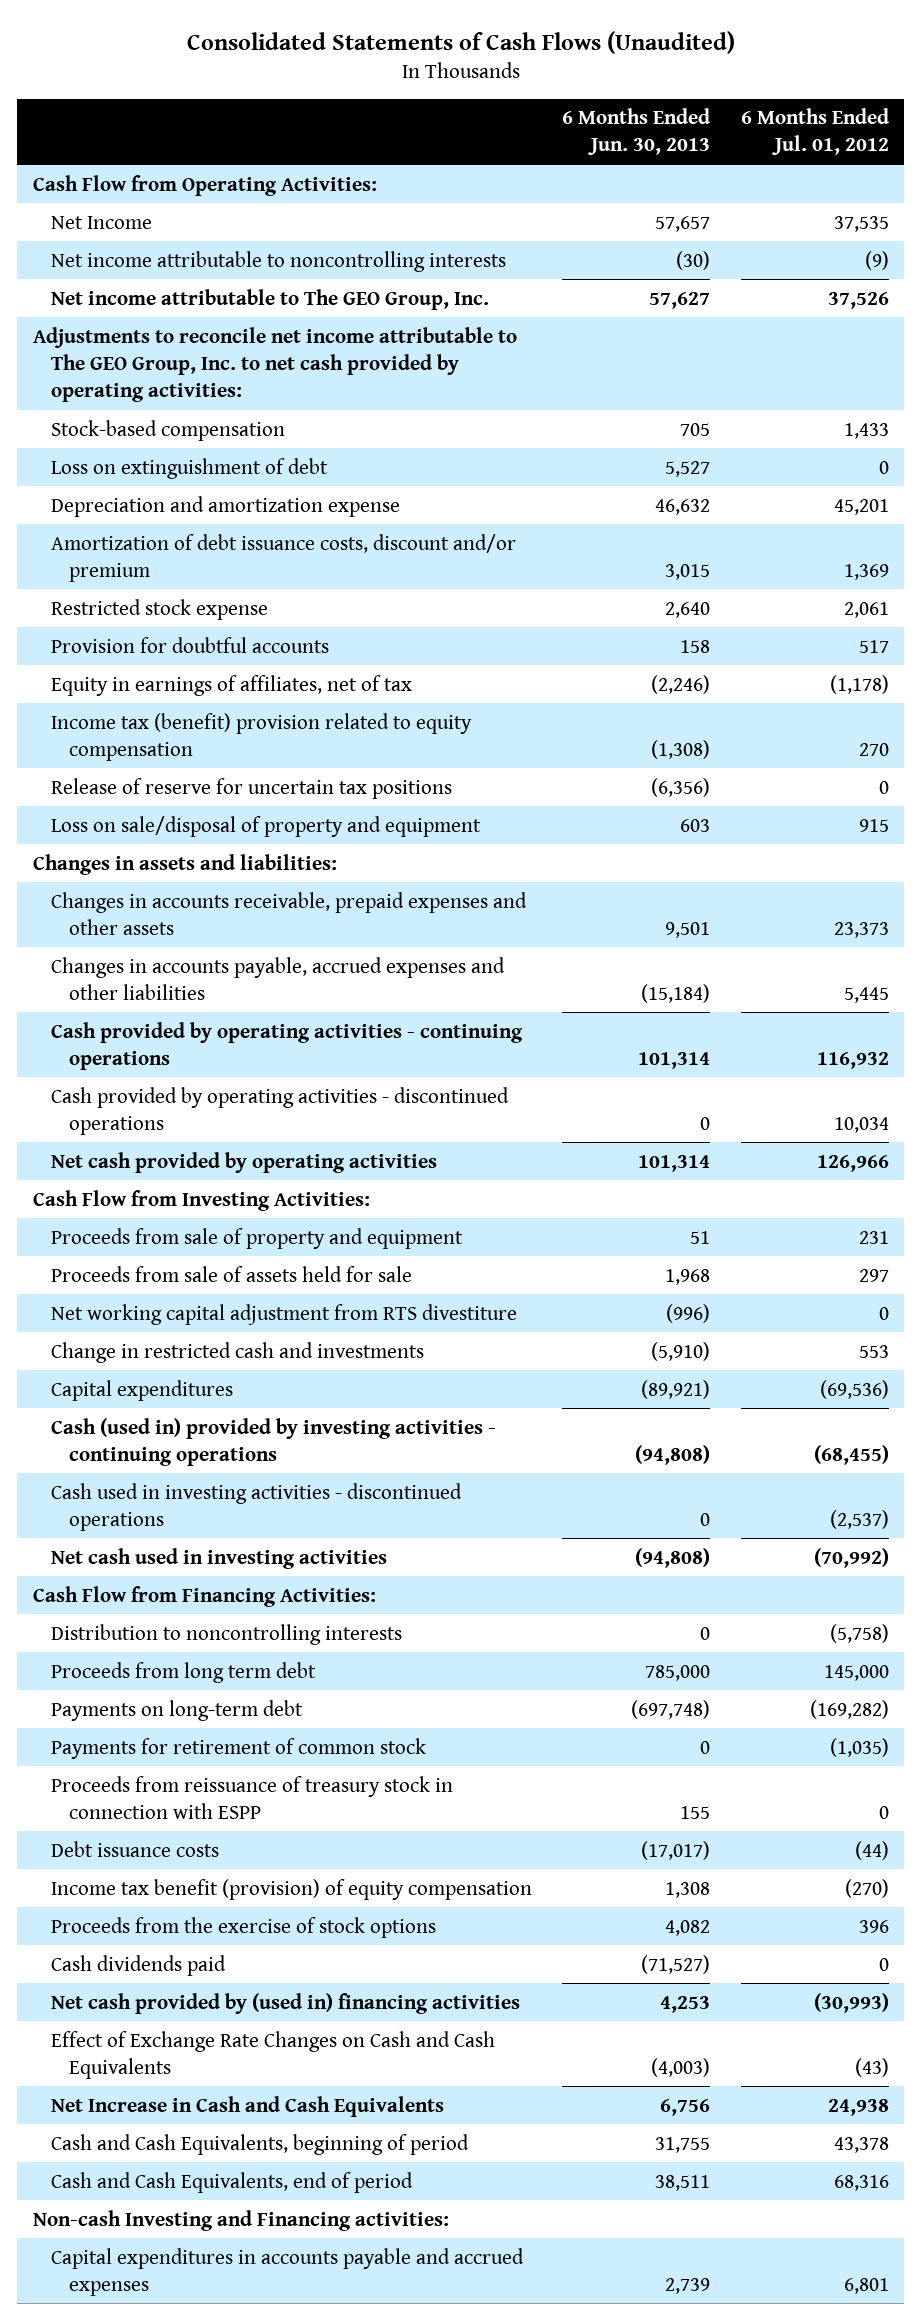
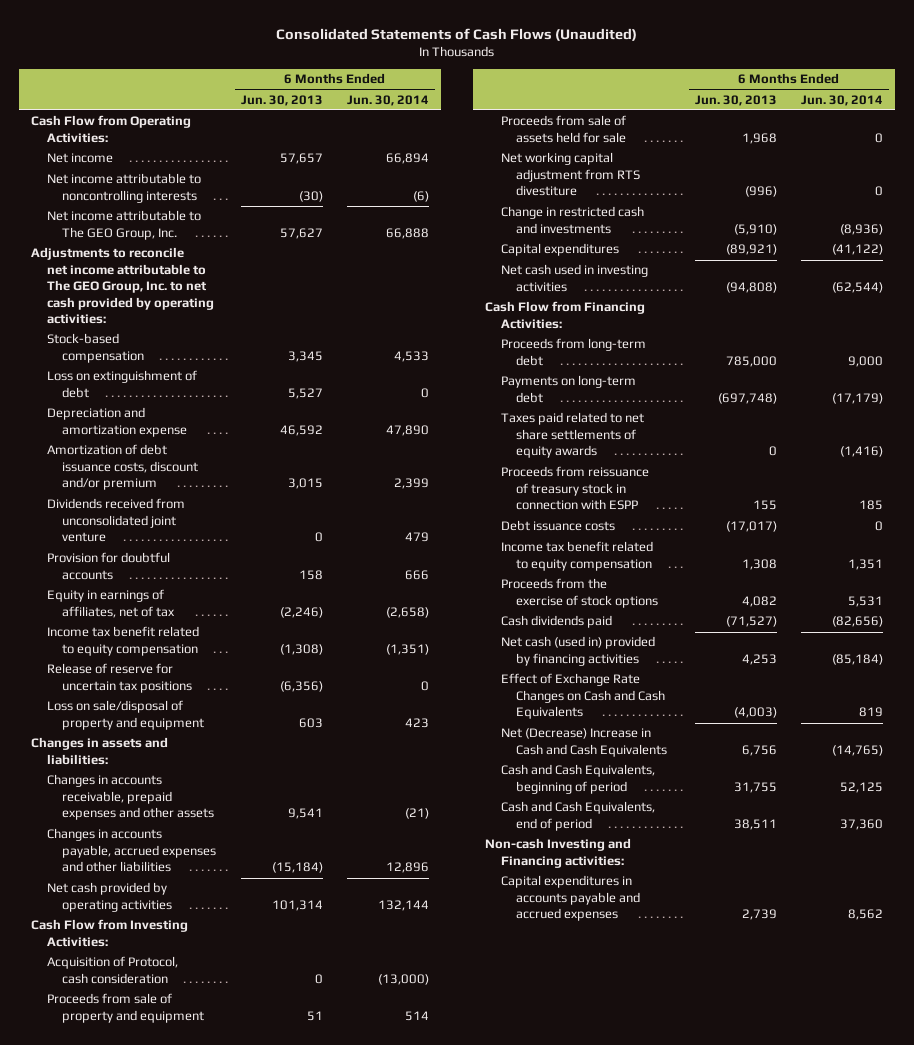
[740,108,889,156] 6 Months Ended Jul. 01, 2012 -> none
none -> [346,94,429,106] Jun. 30, 2014
[50,215,152,229] Net Income -> [46,153,113,164] Net income
[680,422,711,436] 705 -> [287,350,323,362] 3,345
[655,498,711,515] 46,632 -> [279,424,323,436] 46,592
[50,598,268,620] Restricted stock expense -> none
none -> [46,498,185,543] Dividends received from unconsolidated joint venture
[50,712,472,761] Income tax (benefit) provision related to equity compensation -> [46,626,199,656] Income tax benefit related to equity compensation
[665,921,711,938] 9,501 -> [287,808,323,820] 9,541
[50,1021,523,1070] Cash provided by operating activities - continuing operations -> none
[50,1086,509,1135] Cash provided by operating activities - discontinued operations -> none
none -> [46,956,178,984] Acquisition of Protocol, cash consideration
[50,1417,496,1466] Cash (used in) provided by investing activities - continuing operations -> none
[50,1482,462,1531] Cash used in investing activities - discontinued operations -> none
[50,1623,402,1645] Distribution to noncontrolling interests -> none
[50,1661,316,1683] Proceeds from long term debt -> [500,338,646,366] Proceeds from long-term debt
[50,1737,426,1759] Payments for retirement of common stock -> none
none -> [500,412,644,459] Taxes paid related to net share settlements of equity awards
[50,1878,532,1900] Income tax benefit (provision) of equity compensation -> [500,541,653,571] Income tax benefit related to equity compensation
[50,1992,520,2014] Net cash provided by (used in) financing activities -> [500,636,655,666] Net cash (used in) provided by financing activities
[50,2095,444,2117] Net Increase in Cash and Cash Equivalents -> [500,728,668,757] Net (Decrease) Increase in Cash and Cash Equivalents

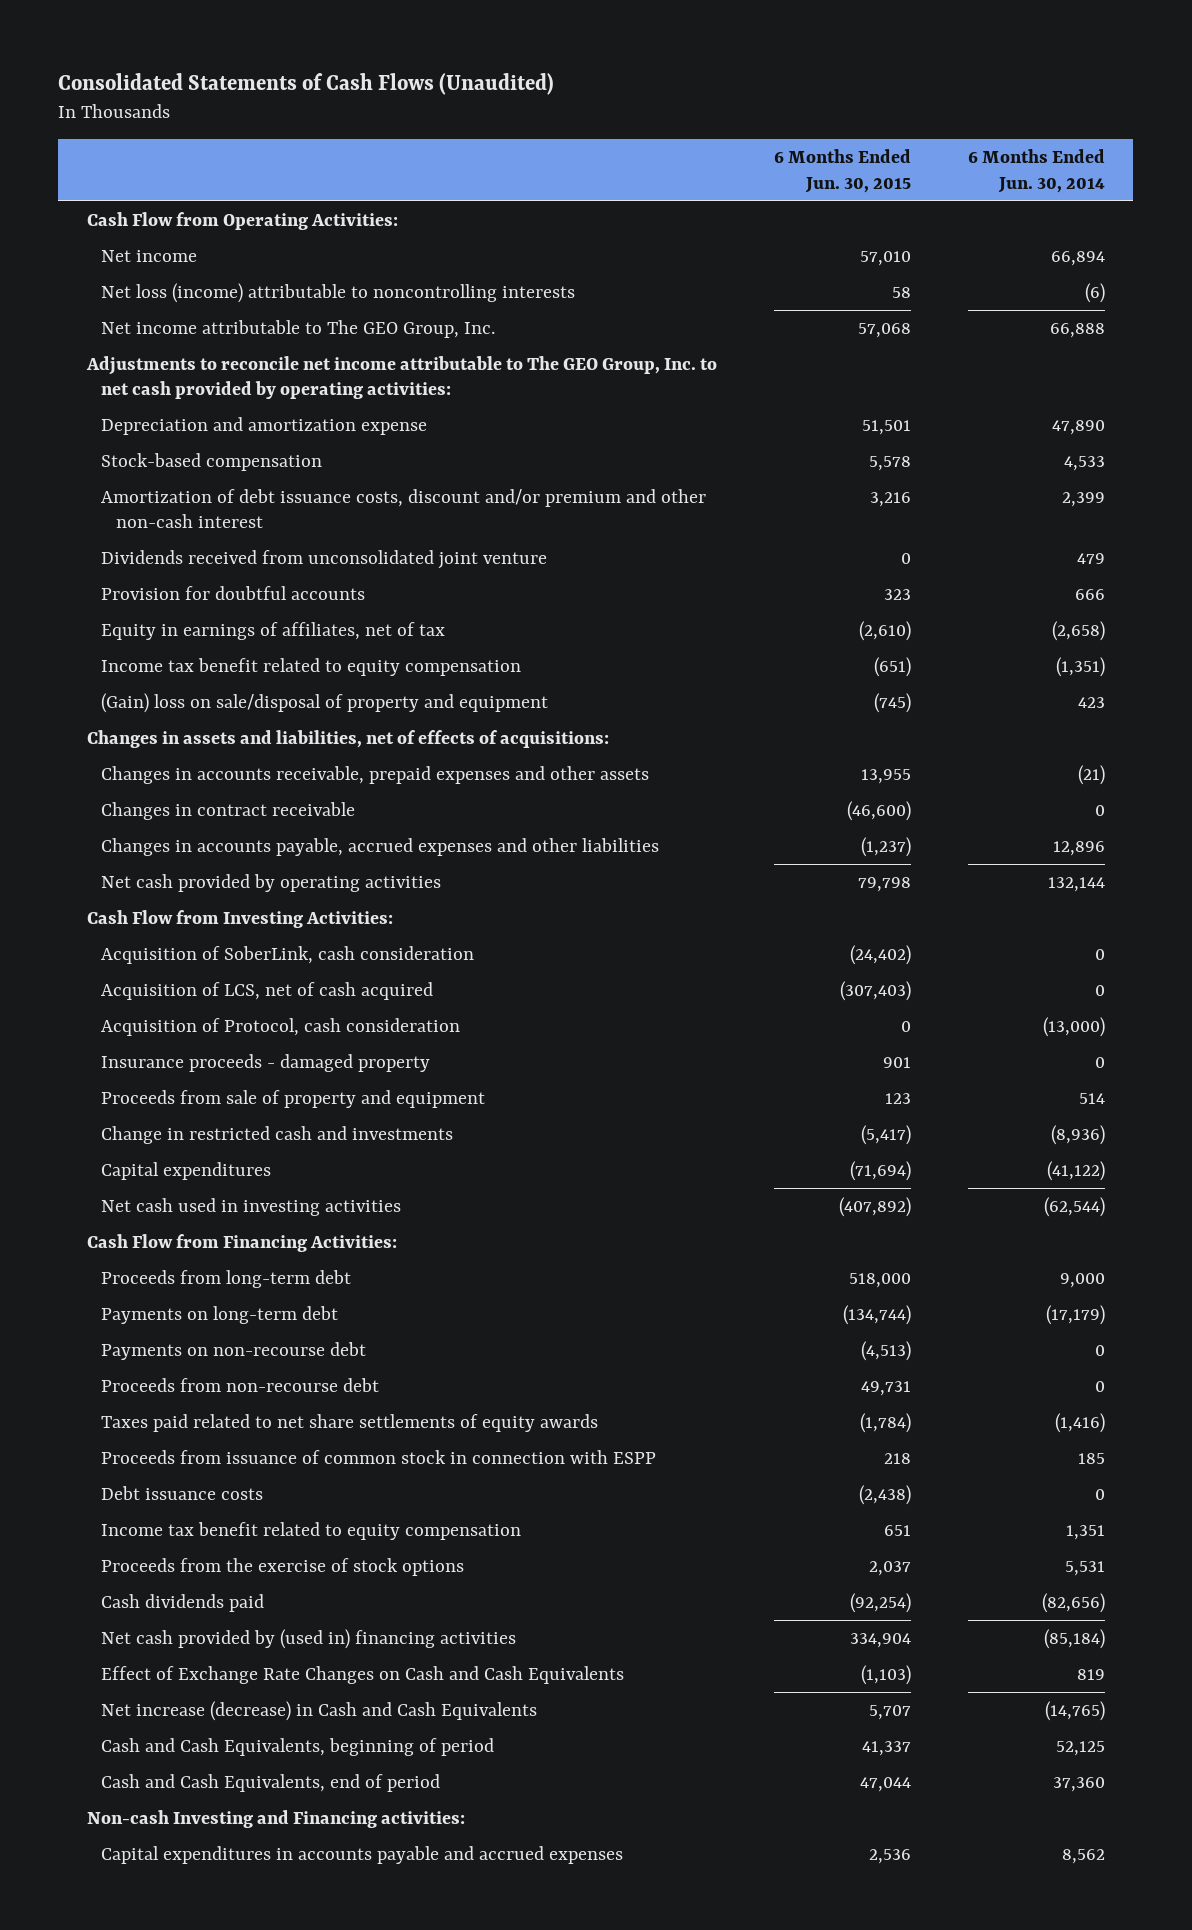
[240,94,323,106] Jun. 30, 2013 -> none
none -> [773,149,911,193] 6 Months Ended Jun. 30, 2015
[46,173,201,203] Net income attributable to noncontrolling interests -> [101,282,576,303] Net loss (income) attributable to noncontrolling interests
[46,370,197,398] Loss on extinguishment of debt -> none
[46,333,145,363] Stock-based compensation -> [101,452,323,471] Stock-based compensation
[46,444,199,491] Amortization of debt issuance costs, discount and/or premium -> [101,488,707,529] Amortization of debt issuance costs, discount and/or premium and other non-cash interest
[46,663,193,693] Release of reserve for uncertain tax positions -> none
[46,700,205,730] Loss on sale/disposal of property and equipment -> [101,692,549,713] (Gain) loss on sale/disposal of property and equipment
[30,737,168,765] Changes in assets and liabilities: -> [86,729,609,748] Changes in assets and liabilities, net of effects of acquisitions:
none -> [101,801,356,820] Changes in contract receivable
none -> [101,945,475,964] Acquisition of SoberLink, cash consideration
none -> [101,981,434,1000] Acquisition of LCS, net of cash acquired
none -> [101,1053,431,1072] Insurance proceeds - damaged property
[500,115,627,143] Proceeds from sale of assets held for sale -> none
[500,152,641,197] Net working capital adjustment from RTS divestiture -> none
none -> [101,1341,367,1360] Payments on non-recourse debt
none -> [101,1377,380,1392] Proceeds from non-recourse debt
[500,466,649,511] Proceeds from reissuance of treasury stock in connection with ESPP -> [101,1449,657,1464] Proceeds from issuance of common stock in connection with ESPP
[500,636,655,666] Net cash (used in) provided by financing activities -> [101,1628,517,1649] Net cash provided by (used in) financing activities
[500,728,668,757] Net (Decrease) Increase in Cash and Cash Equivalents -> [101,1700,538,1721] Net increase (decrease) in Cash and Cash Equivalents

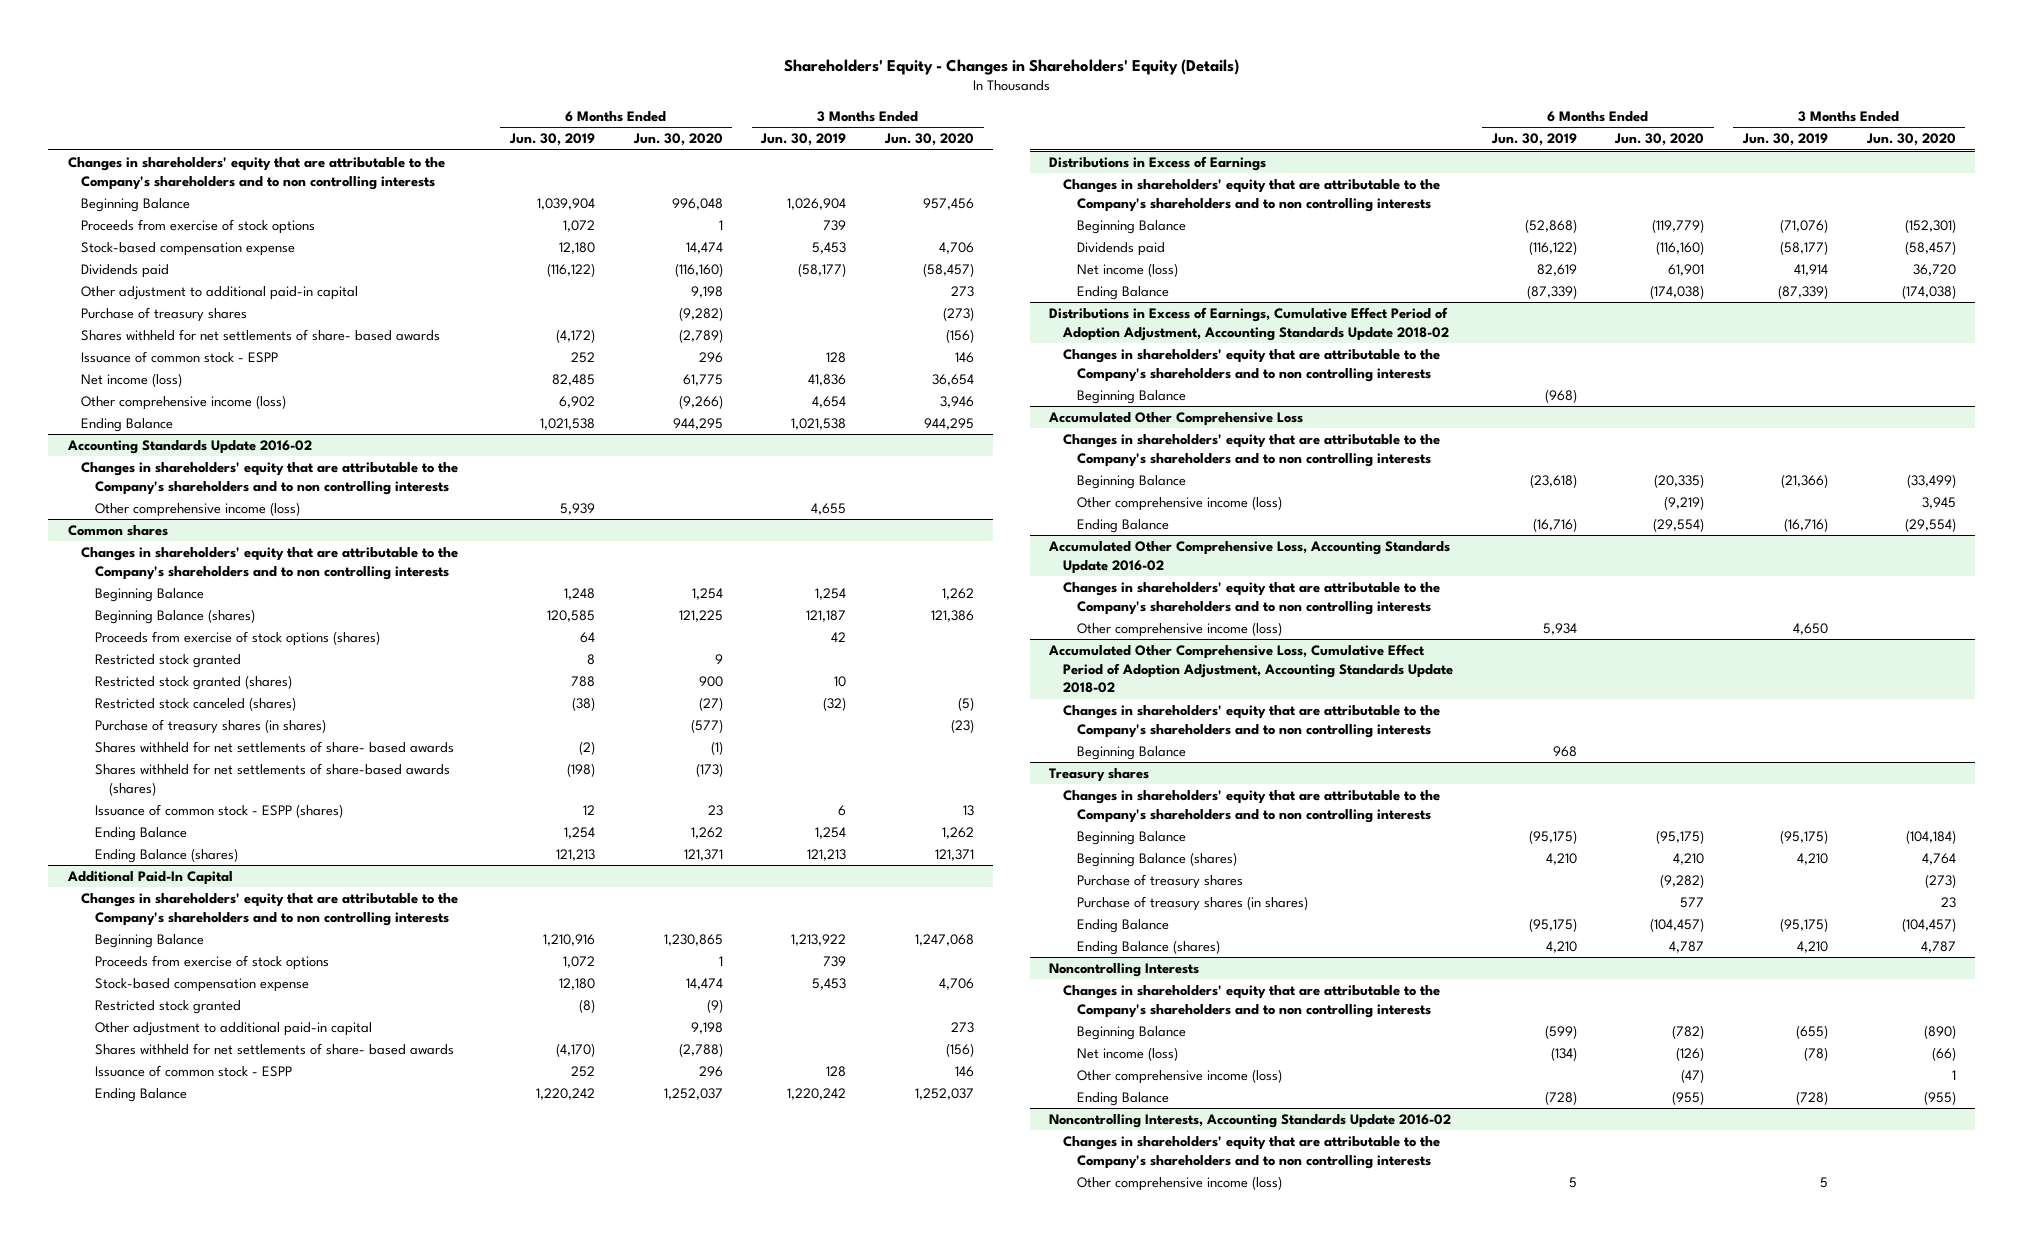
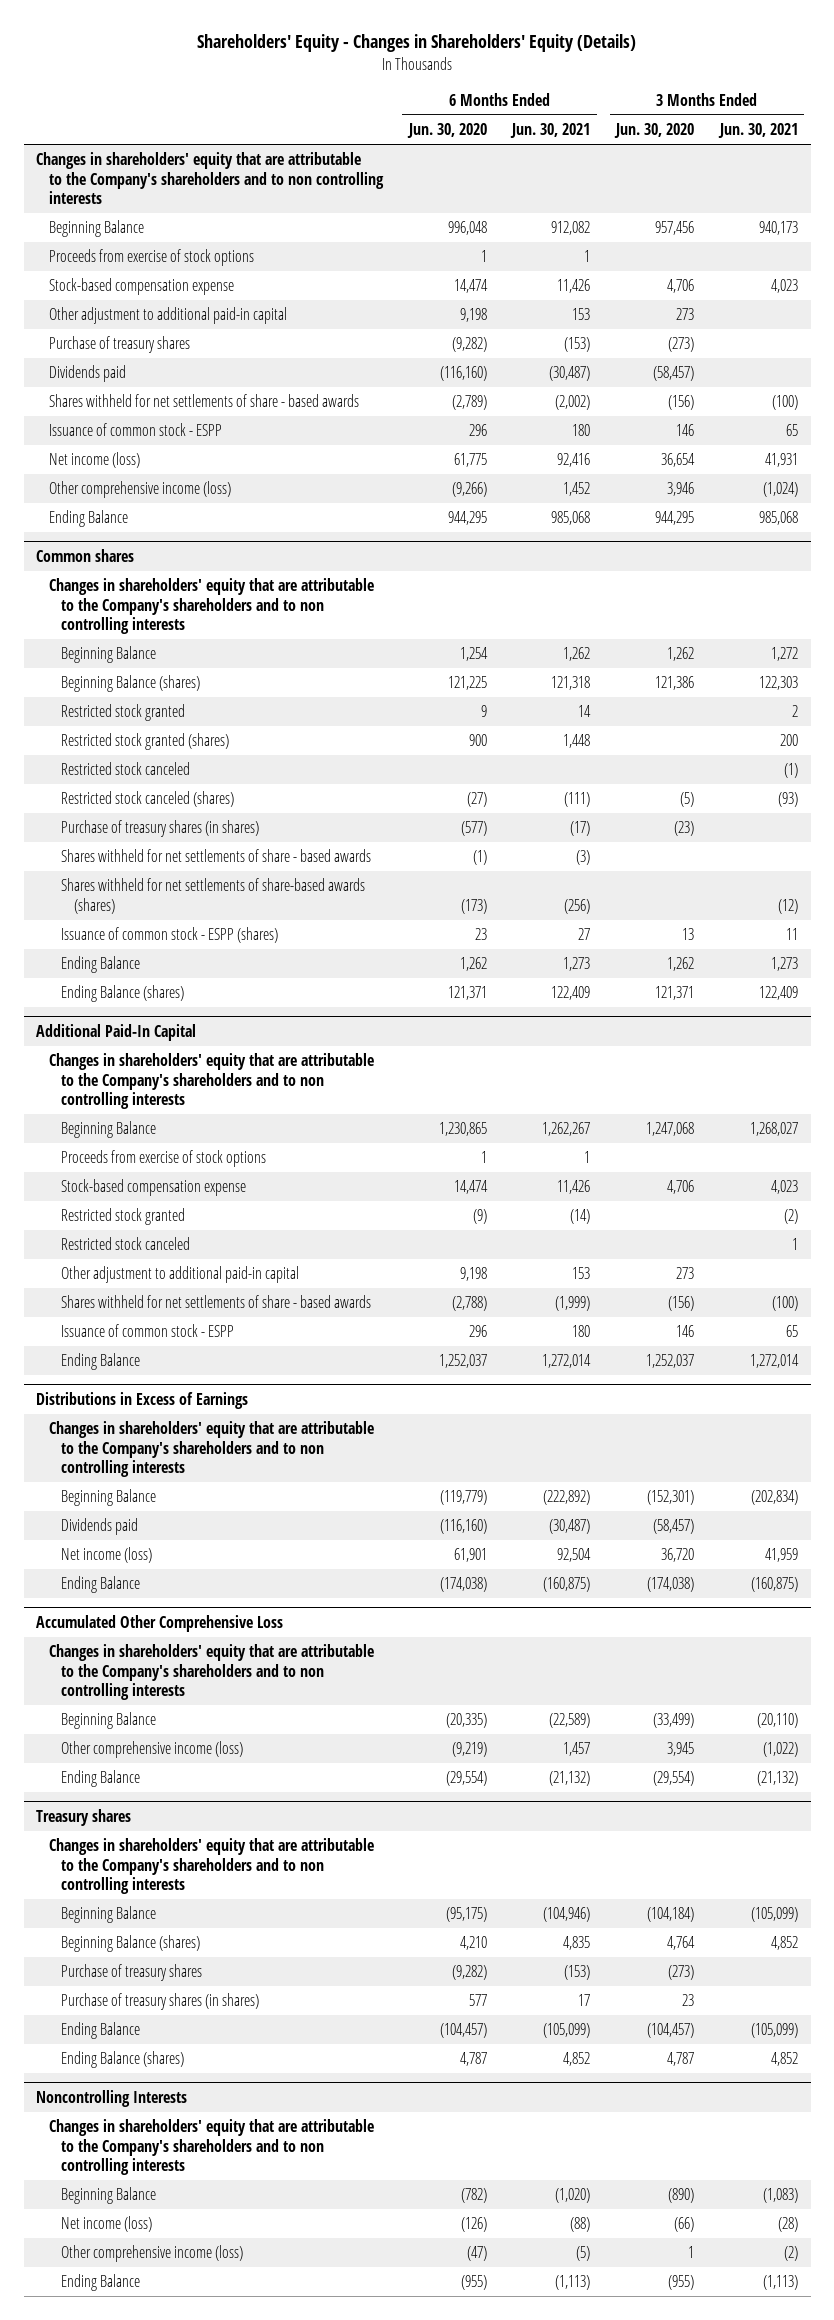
[508,133,595,147] Jun. 30, 2019 -> none
[760,133,847,147] Jun. 30, 2019 -> none
none -> [510,123,591,139] Jun. 30, 2021
none -> [717,123,798,139] Jun. 30, 2021
[81,264,170,279] Dividends paid -> [48,365,126,383] Dividends paid
[81,329,441,342] Shares withheld for net settlements of share- based awards -> [48,394,359,408] Shares withheld for net settlements of share - based awards
[66,440,312,455] Accounting Standards Update 2016-02 -> none
[81,462,459,495] Changes in shareholders' equity that are attributable to the Company's shareholders and to non controlling interests -> none
[94,502,300,518] Other comprehensive income (loss) -> none
[94,631,380,647] Proceeds from exercise of stock options (shares) -> none
none -> [61,762,191,776] Restricted stock canceled
[94,741,454,754] Shares withheld for net settlements of share- based awards -> [61,849,372,863] Shares withheld for net settlements of share - based awards
none -> [61,1237,191,1251] Restricted stock canceled
[94,1043,454,1056] Shares withheld for net settlements of share- based awards -> [61,1295,372,1309] Shares withheld for net settlements of share - based awards
[1049,307,1449,341] Distributions in Excess of Earnings, Cumulative Effect Period of Adoption Adjustment, Accounting Standards Update 2018-02 -> none
[1062,349,1440,382] Changes in shareholders' equity that are attributable to the Company's shareholders and to non controlling interests -> none
[1076,390,1186,405] Beginning Balance -> none
[1048,541,1451,574] Accumulated Other Comprehensive Loss, Accounting Standards Update 2016-02 -> none
[1062,582,1440,615] Changes in shareholders' equity that are attributable to the Company's shareholders and to non controlling interests -> none
[1076,622,1282,638] Other comprehensive income (loss) -> none
[1048,644,1453,694] Accumulated Other Comprehensive Loss, Cumulative Effect Period of Adoption Adjustment, Accounting Standards Update 2018-02 -> none
[1062,705,1440,738] Changes in shareholders' equity that are attributable to the Company's shareholders and to non controlling interests -> none
[1076,746,1186,761] Beginning Balance -> none
[1049,1114,1452,1129] Noncontrolling Interests, Accounting Standards Update 2016-02 -> none
[1062,1136,1440,1169] Changes in shareholders' equity that are attributable to the Company's shareholders and to non controlling interests -> none
[1076,1176,1282,1192] Other comprehensive income (loss) -> none

